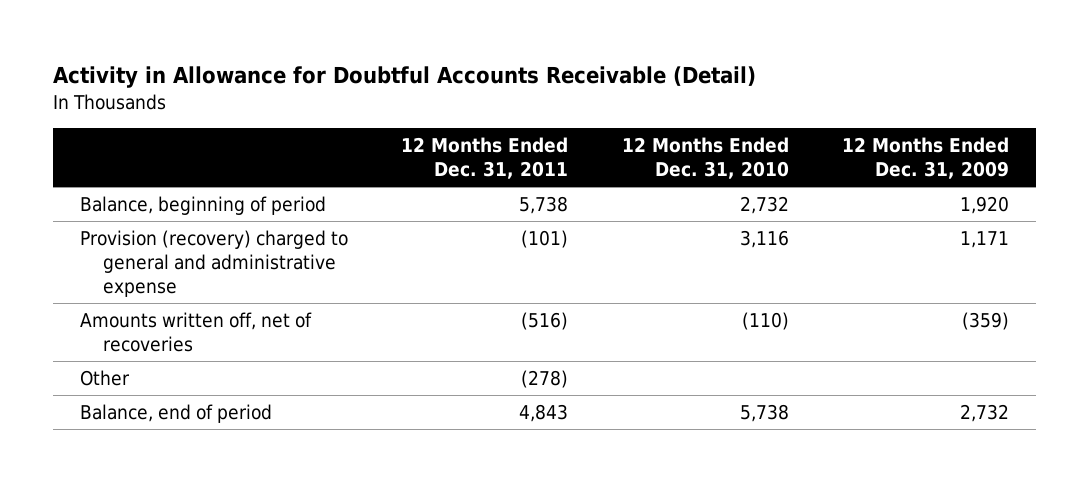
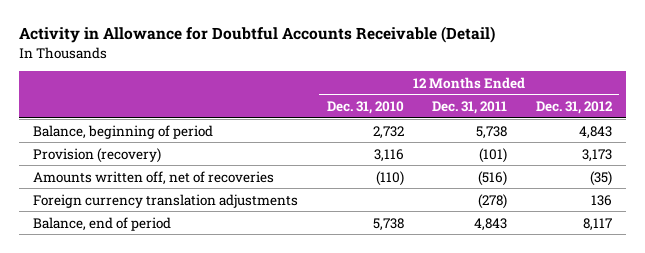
[842,137,1010,180] 12 Months Ended Dec. 31, 2009 -> none
none -> [536,100,614,114] Dec. 31, 2012
[79,230,348,297] Provision (recovery) charged to general and administrative expense -> [32,147,161,163] Provision (recovery)
[79,370,130,387] Other -> [32,193,298,208] Foreign currency translation adjustments

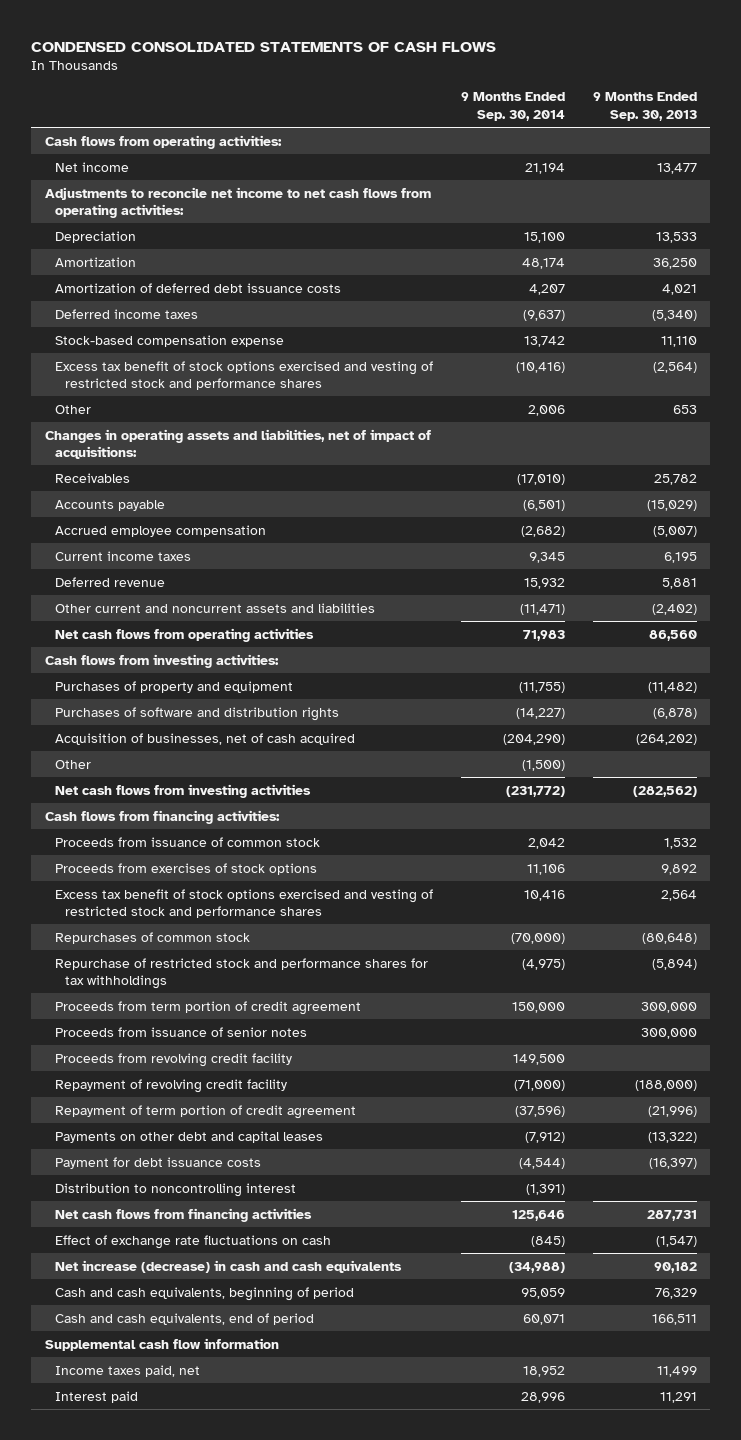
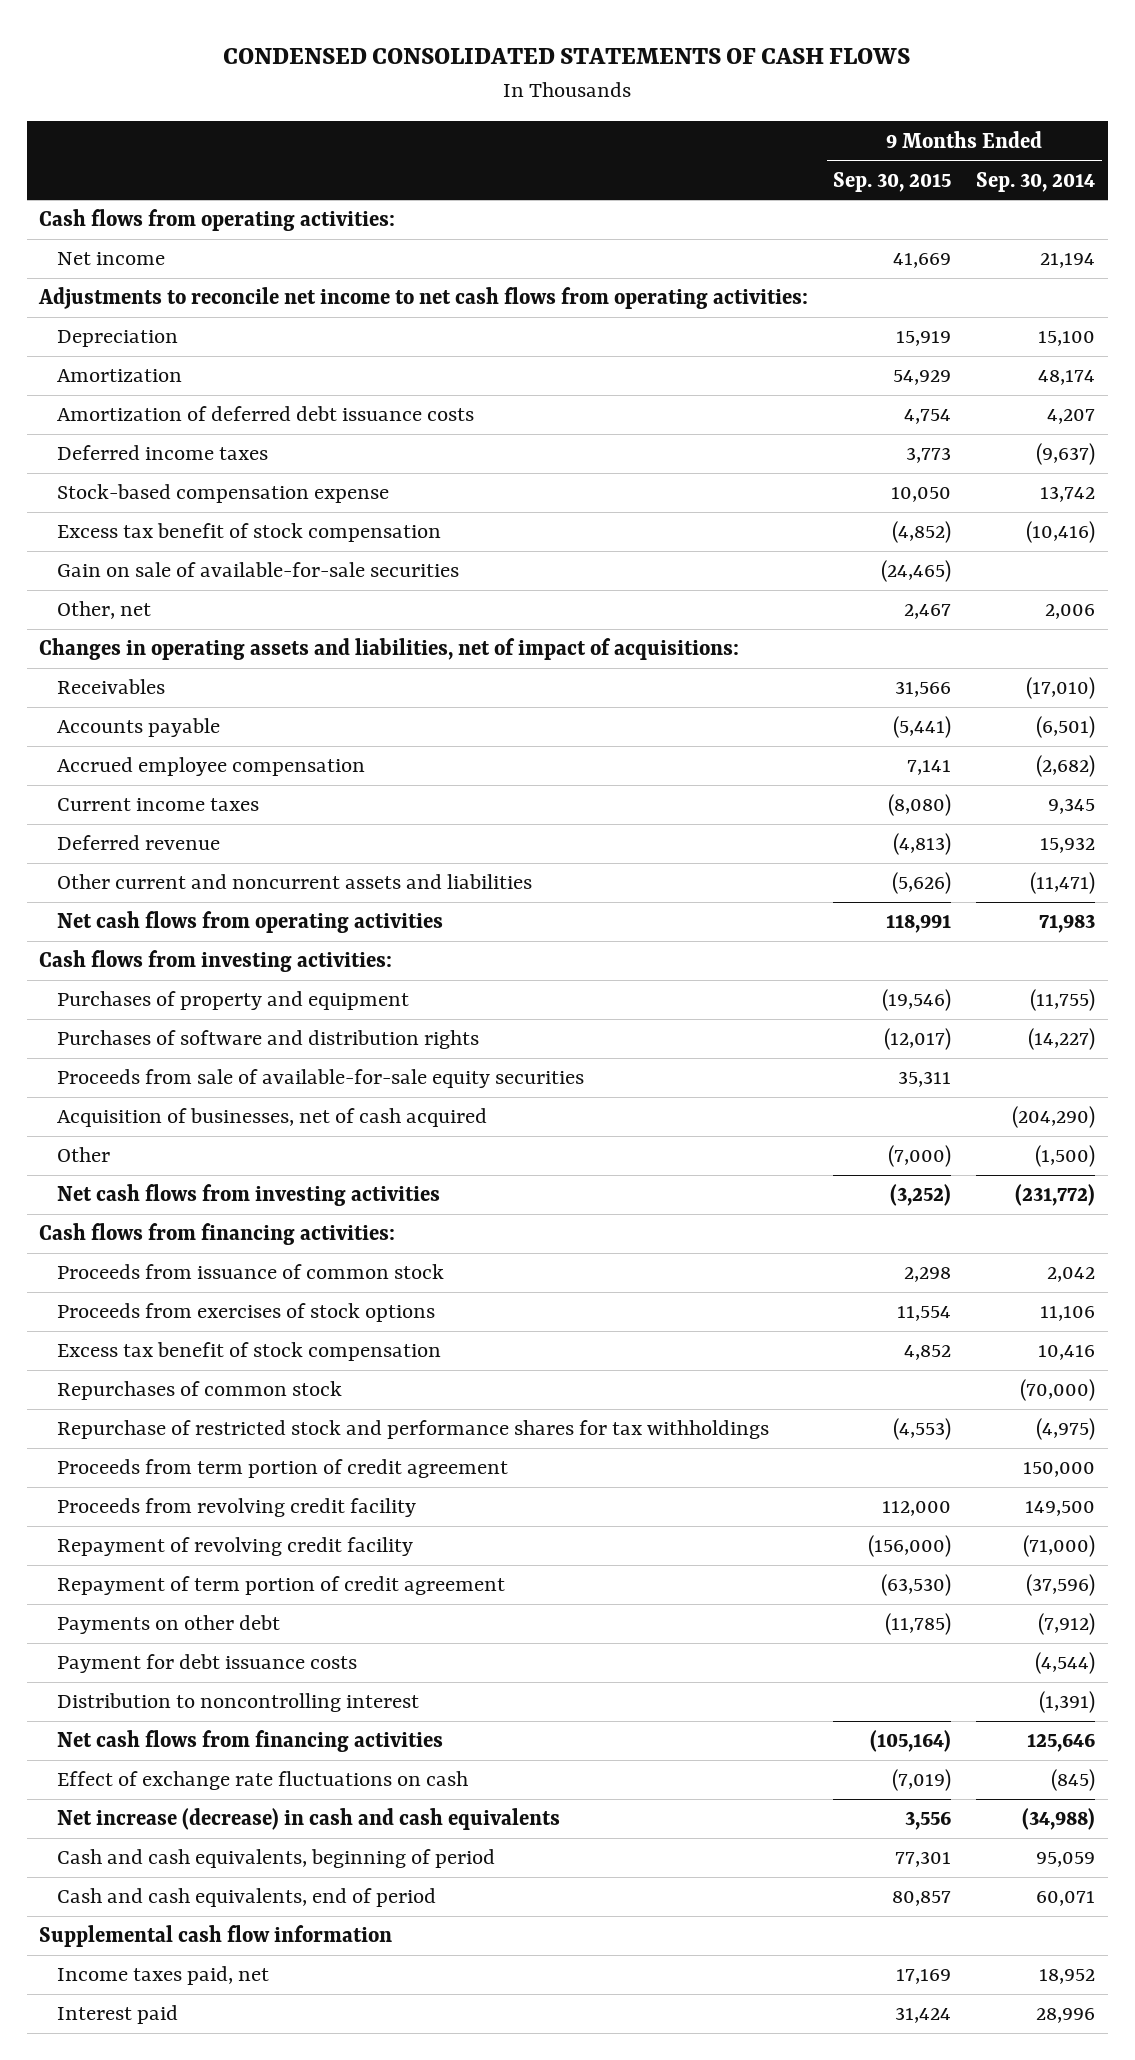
[592,92,697,121] 9 Months Ended Sep. 30, 2013 -> none
none -> [833,171,952,192] Sep. 30, 2015
[54,360,433,391] Excess tax benefit of stock options exercised and vesting of restricted stock and performance shares -> [57,523,442,543] Excess tax benefit of stock compensation
none -> [57,562,460,578] Gain on sale of available-for-sale securities
[54,404,91,414] Other -> [57,601,152,620] Other, net
none -> [57,1069,585,1089] Proceeds from sale of available-for-sale equity securities
[54,888,433,919] Excess tax benefit of stock options exercised and vesting of restricted stock and performance shares -> [57,1342,442,1362] Excess tax benefit of stock compensation
[54,1026,307,1037] Proceeds from issuance of senior notes -> none
[54,1130,323,1143] Payments on other debt and capital leases -> [57,1615,281,1635] Payments on other debt

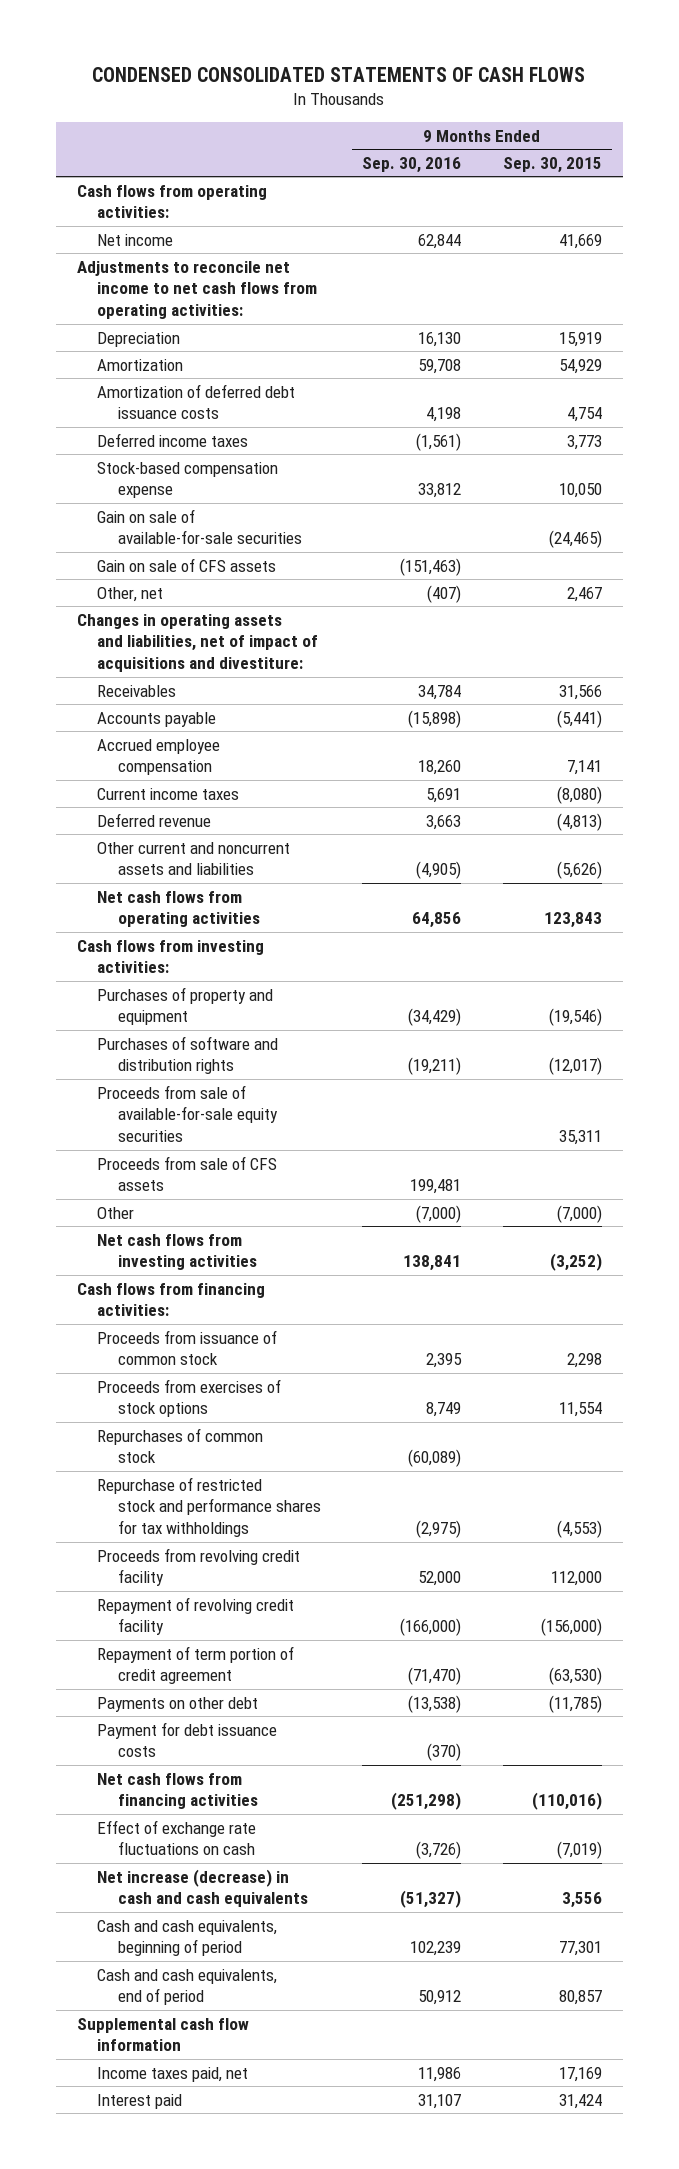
[976,171,1096,192] Sep. 30, 2014 -> none
none -> [362,156,462,173] Sep. 30, 2016
[57,523,442,543] Excess tax benefit of stock compensation -> none
none -> [97,557,277,572] Gain on sale of CFS assets
[39,638,740,661] Changes in operating assets and liabilities, net of impact of acquisitions: -> [76,613,319,673] Changes in operating assets and liabilities, net of impact of acquisitions and divestiture:
[886,914,952,934] 118,991 -> [544,912,603,929] 123,843
[57,1108,488,1128] Acquisition of businesses, net of cash acquired -> none
none -> [97,1155,278,1192] Proceeds from sale of CFS assets
[57,1342,442,1362] Excess tax benefit of stock compensation -> none
[57,1459,509,1479] Proceeds from term portion of credit agreement -> none
[57,1693,420,1713] Distribution to noncontrolling interest -> none
[870,1730,952,1753] (105,164) -> [532,1792,603,1811] (110,016)

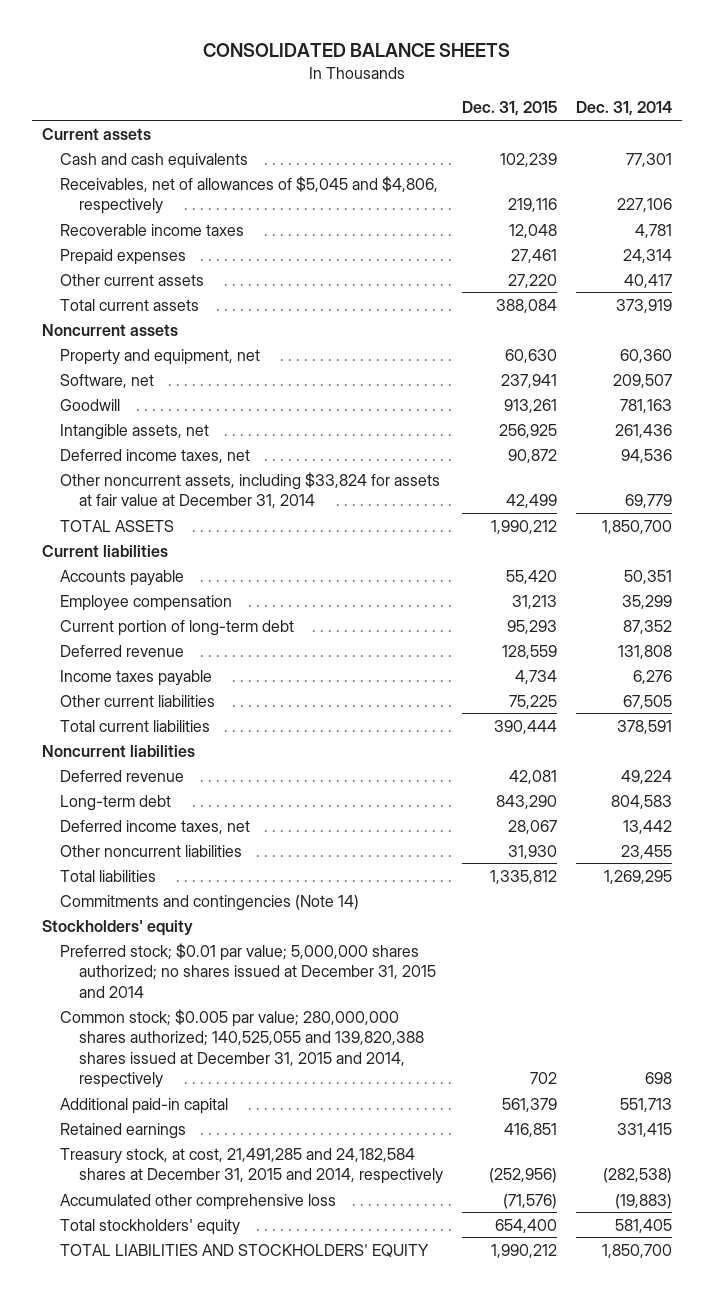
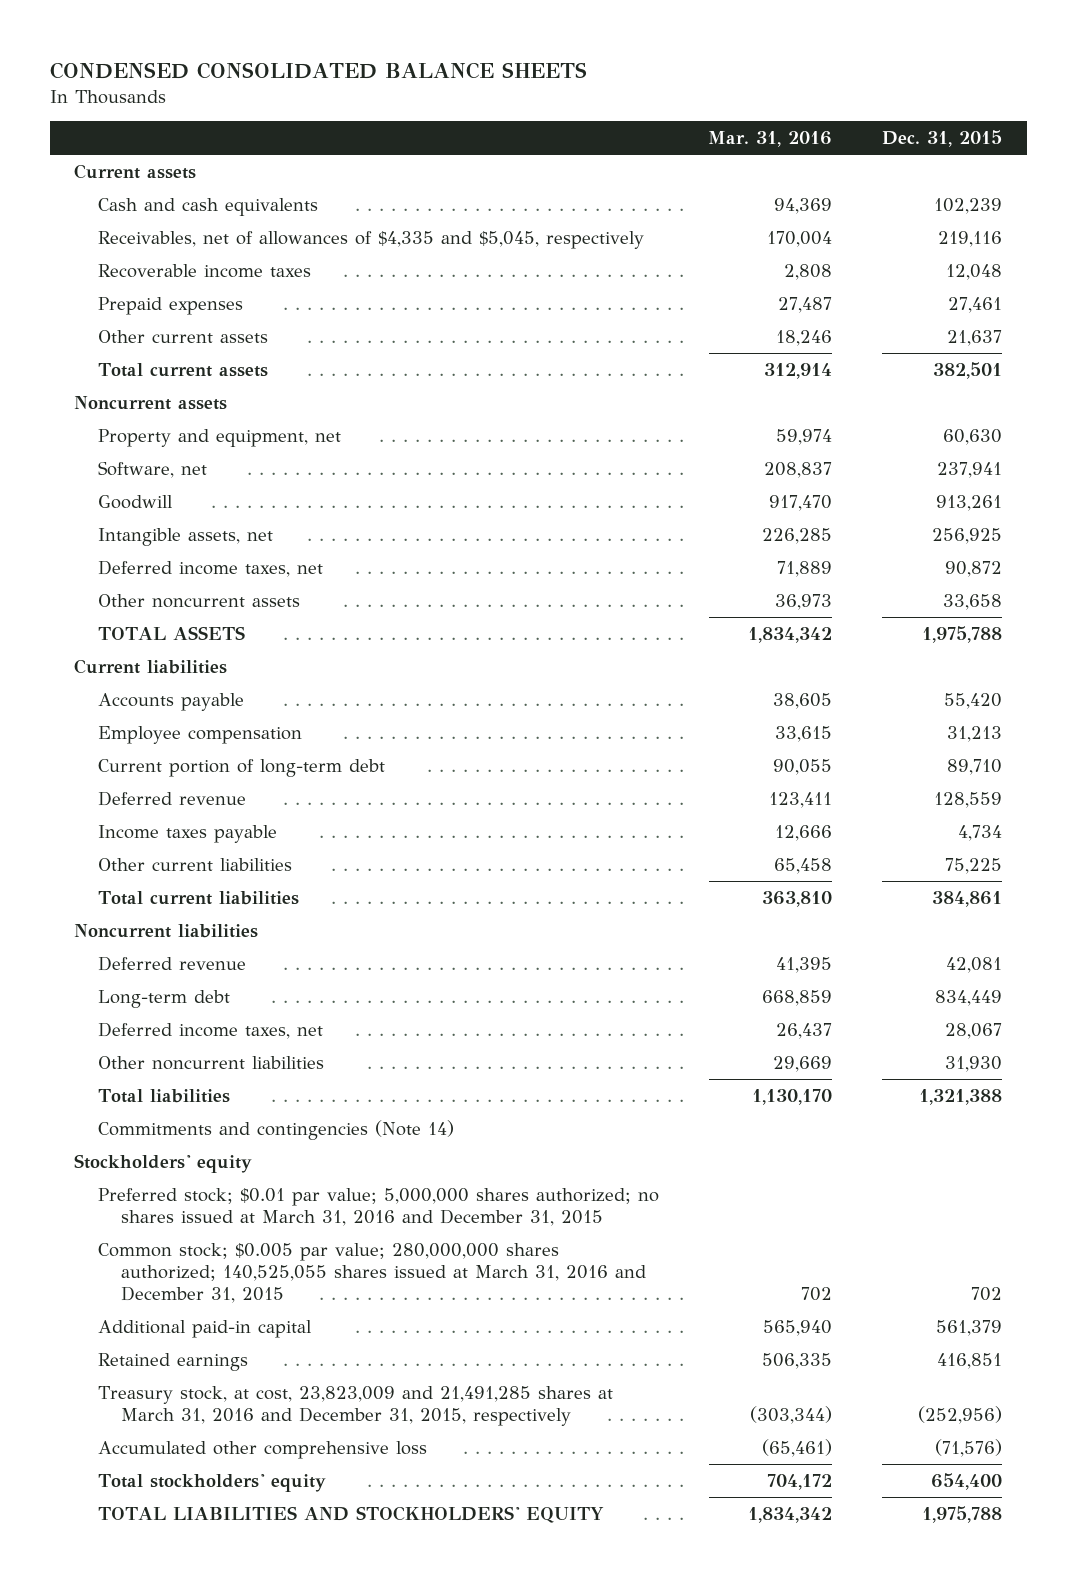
[202,43,510,58] CONSOLIDATED BALANCE SHEETS -> [49,61,587,79] CONDENSED CONSOLIDATED BALANCE SHEETS
[575,101,672,117] Dec. 31, 2014 -> none
none -> [708,130,833,147] Mar. 31, 2016
[60,175,439,215] Receivables, net of allowances of $5,045 and $4,806, respectively -> [97,230,644,249] Receivables, net of allowances of $4,335 and $5,045, respectively
[507,273,557,288] 27,220 -> [947,329,1003,346] 21,637
[495,298,557,313] 388,084 -> [933,361,1003,379] 382,501
[60,471,441,509] Other noncurrent assets, including $33,824 for assets at fair value at December 31, 2014 -> [97,593,300,608] Other noncurrent assets
[505,494,557,509] 42,499 -> [943,593,1003,610] 33,658
[490,519,557,534] 1,990,212 -> [922,625,1003,643] 1,975,788
[506,619,557,634] 95,293 -> [947,758,1003,775] 89,710
[493,719,557,734] 390,444 -> [932,890,1003,907] 384,861
[495,794,557,809] 843,290 -> [935,989,1003,1006] 834,449
[489,869,557,884] 1,335,812 -> [919,1088,1003,1105] 1,321,388
[60,942,436,998] Preferred stock; $0.01 par value; 5,000,000 shares authorized; no shares issued at December 31, 2015 and 2014 -> [97,1187,659,1226] Preferred stock; $0.01 par value; 5,000,000 shares authorized; no shares issued at March 31, 2016 and December 31, 2015
[60,1008,424,1089] Common stock; $0.005 par value; 280,000,000 shares authorized; 140,525,055 and 139,820,388 shares issued at December 31, 2015 and 2014, respectively -> [97,1242,647,1303] Common stock; $0.005 par value; 280,000,000 shares authorized; 140,525,055 shares issued at March 31, 2016 and December 31, 2015
[60,1147,443,1185] Treasury stock, at cost, 21,491,285 and 24,182,584 shares at December 31, 2015 and 2014, respectively -> [97,1385,613,1426] Treasury stock, at cost, 23,823,009 and 21,491,285 shares at March 31, 2016 and December 31, 2015, respectively
[490,1243,557,1258] 1,990,212 -> [922,1505,1003,1523] 1,975,788

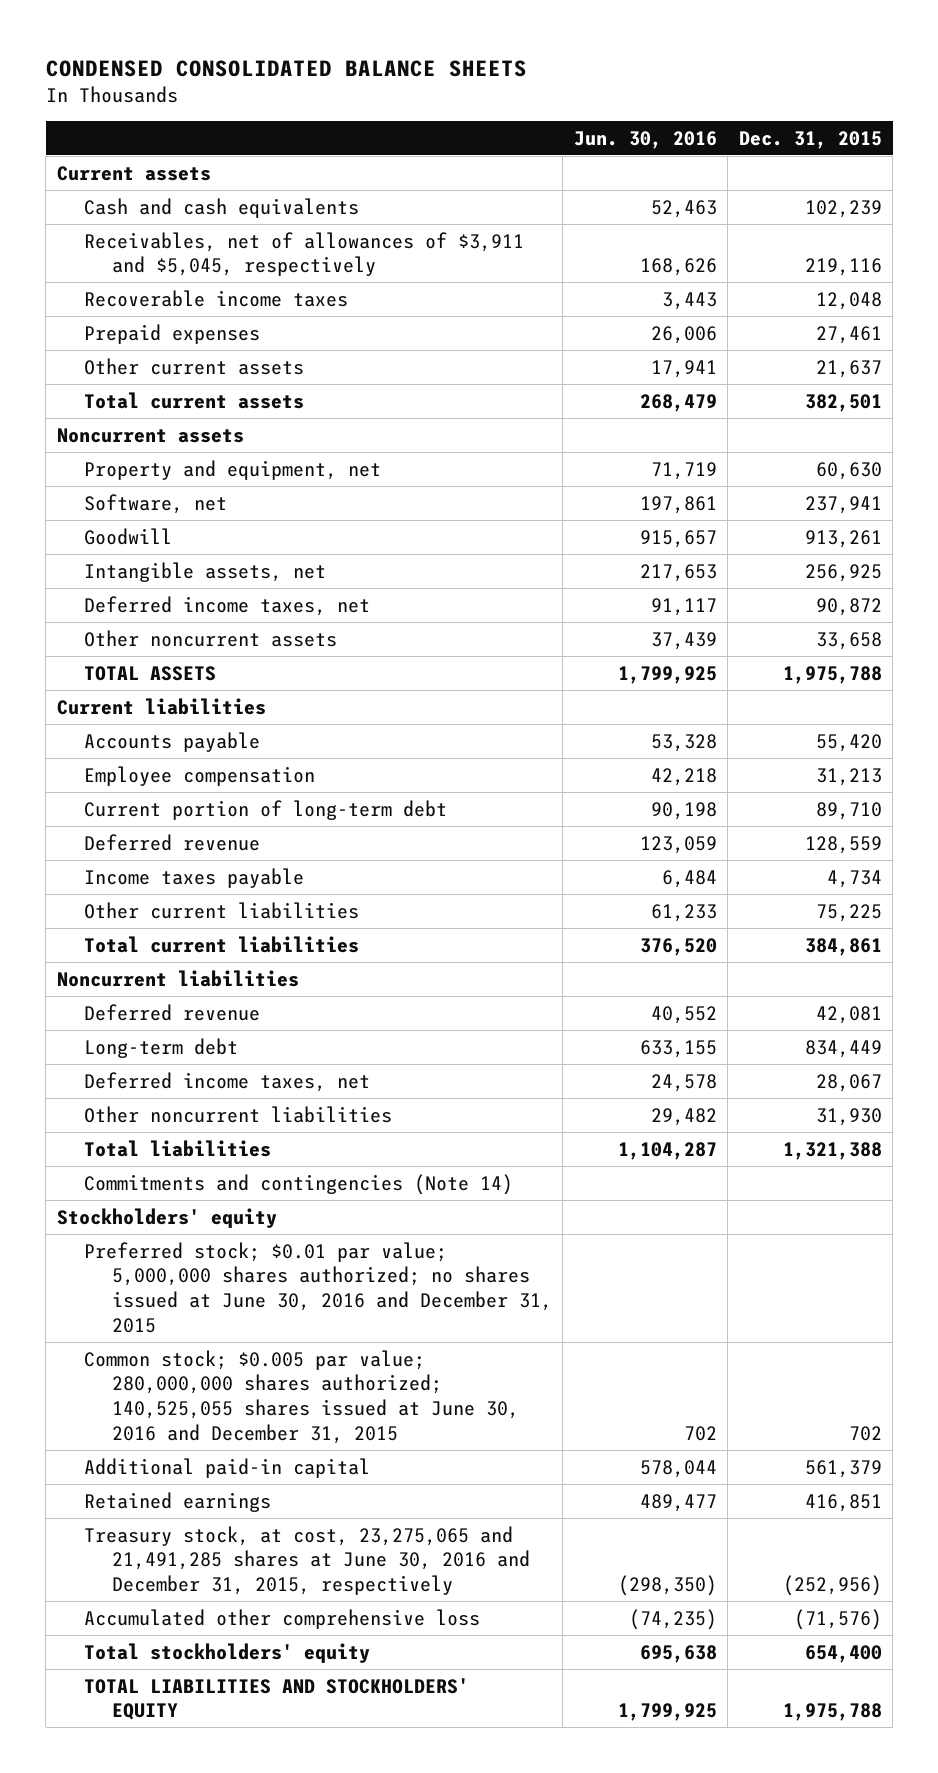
[708,130,833,147] Mar. 31, 2016 -> none
none -> [573,130,717,149] Jun. 30, 2016
[97,230,644,249] Receivables, net of allowances of $4,335 and $5,045, respectively -> [84,231,525,277] Receivables, net of allowances of $3,911 and $5,045, respectively
[97,1187,659,1226] Preferred stock; $0.01 par value; 5,000,000 shares authorized; no shares issued at March 31, 2016 and December 31, 2015 -> [84,1241,552,1334] Preferred stock; $0.01 par value; 5,000,000 shares authorized; no shares issued at June 30, 2016 and December 31, 2015
[97,1242,647,1303] Common stock; $0.005 par value; 280,000,000 shares authorized; 140,525,055 shares issued at March 31, 2016 and December 31, 2015 -> [84,1349,519,1445] Common stock; $0.005 par value; 280,000,000 shares authorized; 140,525,055 shares issued at June 30, 2016 and December 31, 2015
[97,1385,613,1426] Treasury stock, at cost, 23,823,009 and 21,491,285 shares at March 31, 2016 and December 31, 2015, respectively -> [84,1525,530,1596] Treasury stock, at cost, 23,275,065 and 21,491,285 shares at June 30, 2016 and December 31, 2015, respectively

